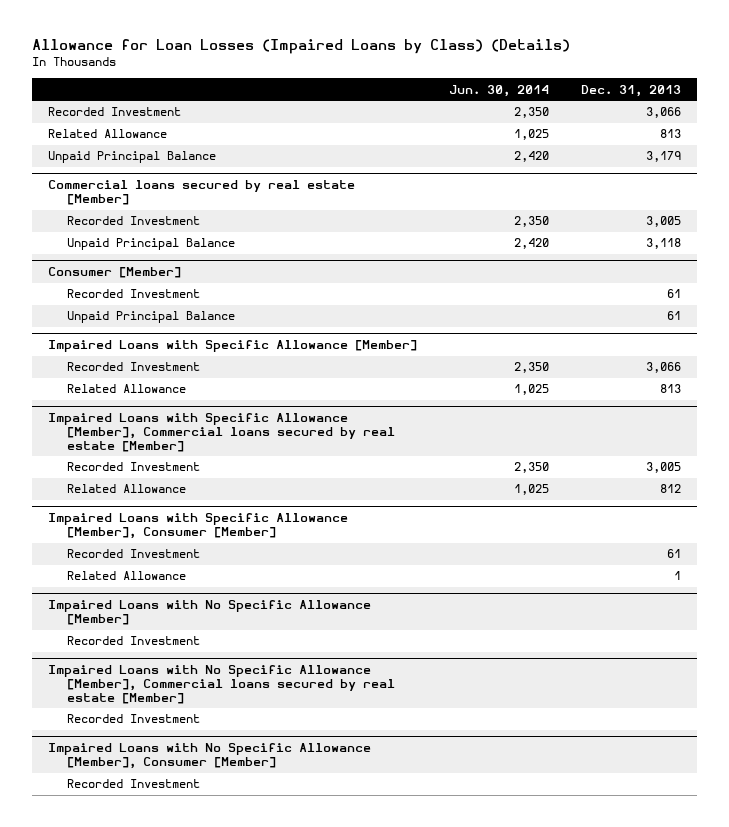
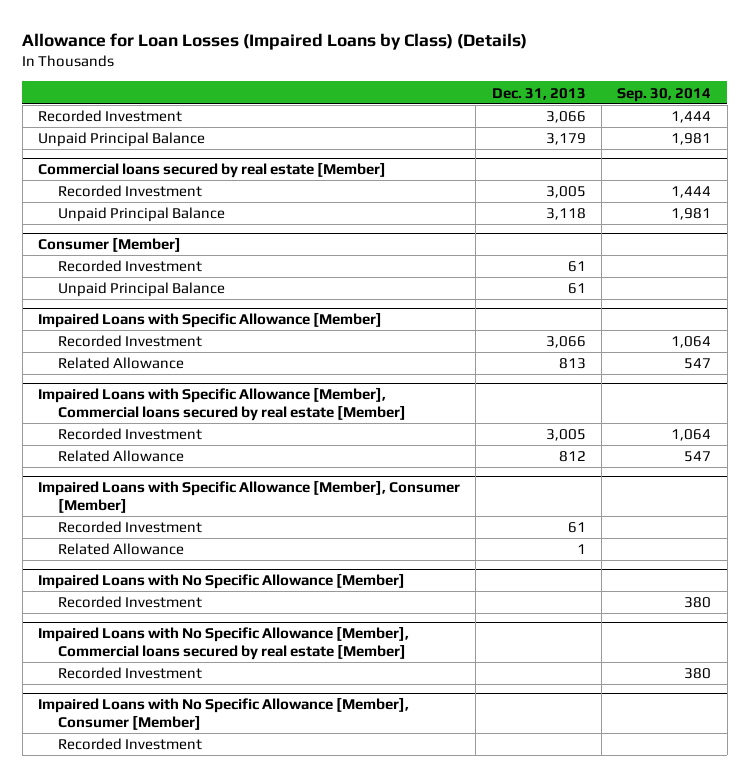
[448,84,549,97] Jun. 30, 2014 -> none
none -> [617,87,712,102] Sep. 30, 2014
[48,129,168,139] Related Allowance -> none

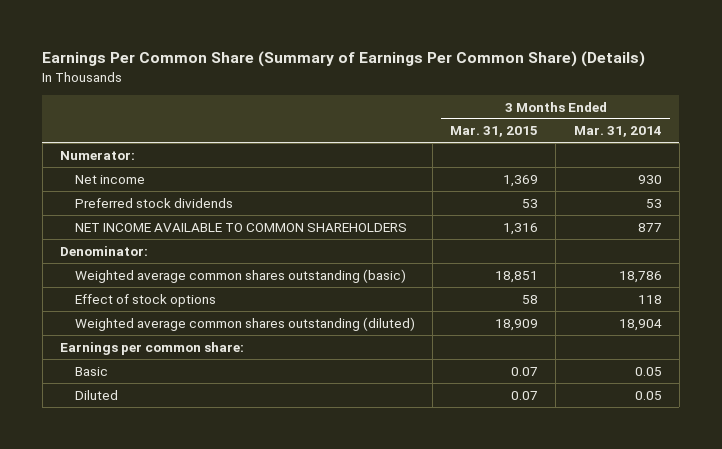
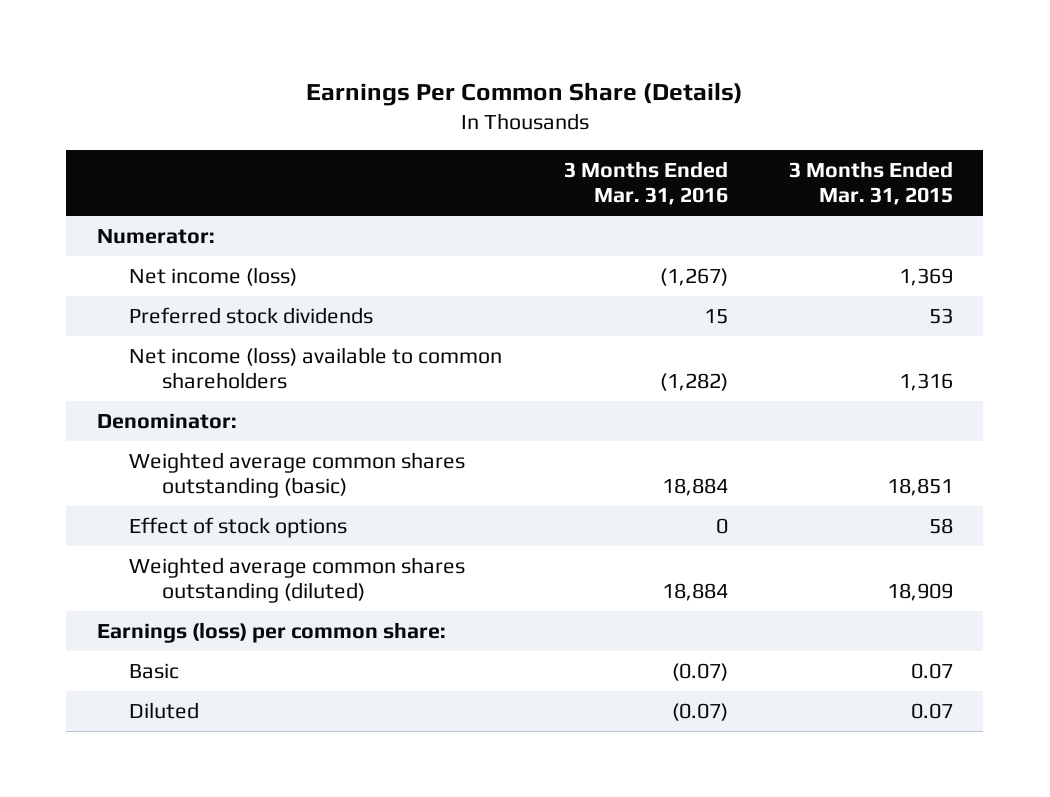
[42,51,646,68] Earnings Per Common Share (Summary of Earnings Per Common Share) (Details) -> [305,81,743,106] Earnings Per Common Share (Details)
[573,126,662,138] Mar. 31, 2014 -> none
none -> [563,160,728,206] 3 Months Ended Mar. 31, 2016
[74,174,145,184] Net income -> [129,266,298,286] Net income (loss)
[74,222,407,232] NET INCOME AVAILABLE TO COMMON SHAREHOLDERS -> [129,346,503,390] Net income (loss) available to common shareholders
[60,341,245,355] Earnings per common share: -> [97,621,447,643] Earnings (loss) per common share:

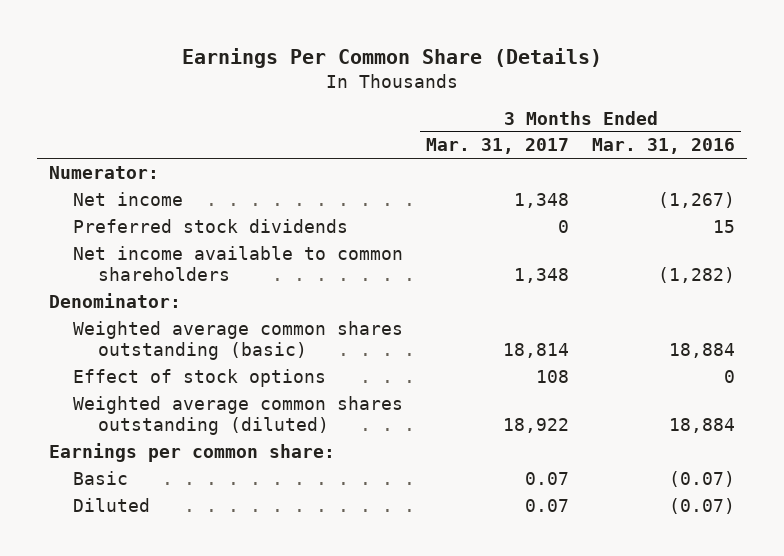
[788,160,953,206] 3 Months Ended Mar. 31, 2015 -> none
none -> [426,138,570,155] Mar. 31, 2017
[129,266,298,286] Net income (loss) -> [73,191,184,206] Net income
[129,346,503,390] Net income (loss) available to common shareholders -> [73,245,404,282] Net income available to common shareholders
[97,621,447,643] Earnings (loss) per common share: -> [48,442,335,462] Earnings per common share:

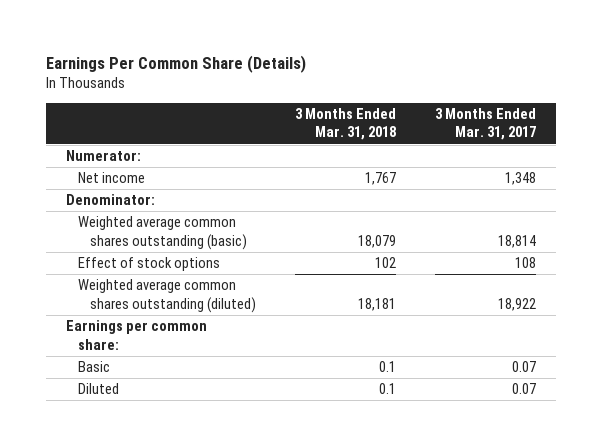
[592,138,736,155] Mar. 31, 2016 -> none
none -> [295,107,397,141] 3 Months Ended Mar. 31, 2018
[73,218,349,233] Preferred stock dividends -> none
[73,245,404,282] Net income available to common shareholders -> none

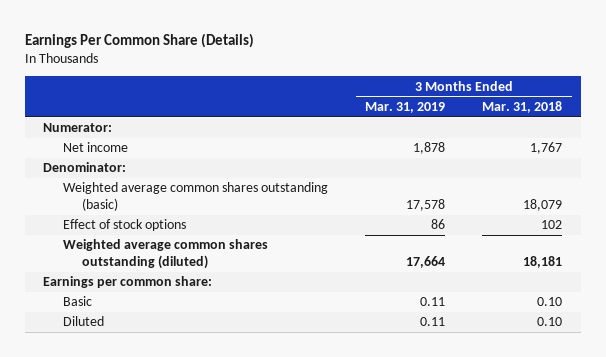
[435,107,537,141] 3 Months Ended Mar. 31, 2017 -> none
none -> [364,101,445,113] Mar. 31, 2019
[379,361,397,373] 0.1 -> [537,297,563,307] 0.10
[379,383,397,395] 0.1 -> [537,317,563,327] 0.10

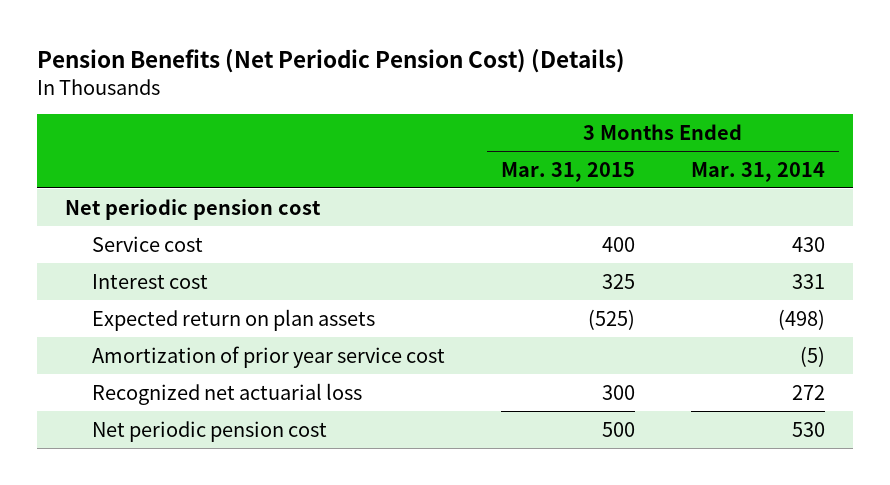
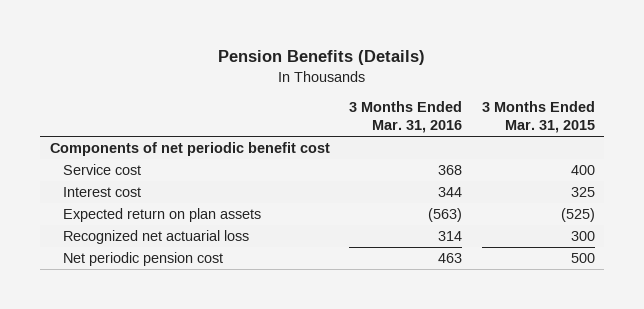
[37,48,626,73] Pension Benefits (Net Periodic Pension Cost) (Details) -> [218,50,426,66] Pension Benefits (Details)
[691,161,826,182] Mar. 31, 2014 -> none
none -> [349,101,463,134] 3 Months Ended Mar. 31, 2016
[65,198,322,220] Net periodic pension cost -> [49,141,330,156] Components of net periodic benefit cost
[91,345,445,368] Amortization of prior year service cost -> none

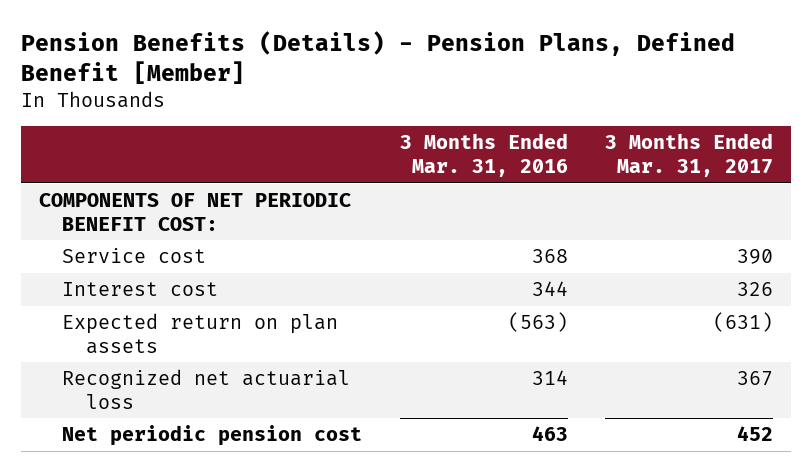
[218,50,426,66] Pension Benefits (Details) -> [20,30,735,84] Pension Benefits (Details) - Pension Plans, Defined Benefit [Member]
[481,101,595,134] 3 Months Ended Mar. 31, 2015 -> none
none -> [604,133,773,177] 3 Months Ended Mar. 31, 2017
[49,141,330,156] Components of net periodic benefit cost -> [39,193,352,231] COMPONENTS OF NET PERIODIC BENEFIT COST:

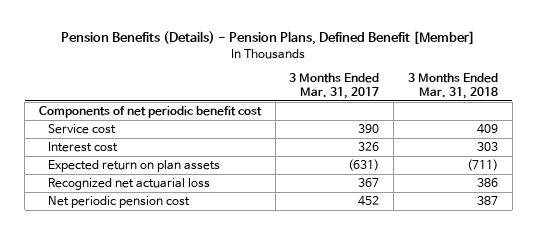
[399,133,568,177] 3 Months Ended Mar. 31, 2016 -> none
none -> [407,72,498,99] 3 Months Ended Mar. 31, 2018
[39,193,352,231] COMPONENTS OF NET PERIODIC BENEFIT COST: -> [39,105,263,118] Components of net periodic benefit cost

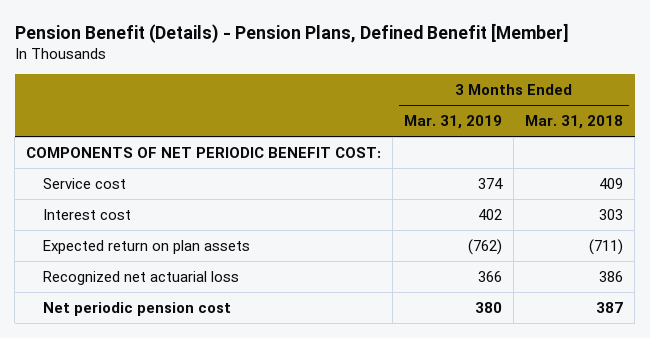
[61,31,476,46] Pension Benefits (Details) - Pension Plans, Defined Benefit [Member] -> [14,22,569,43] Pension Benefit (Details) - Pension Plans, Defined Benefit [Member]
[289,72,380,99] 3 Months Ended Mar. 31, 2017 -> none
none -> [404,115,503,130] Mar. 31, 2019
[39,105,263,118] Components of net periodic benefit cost -> [26,146,382,158] COMPONENTS OF NET PERIODIC BENEFIT COST:

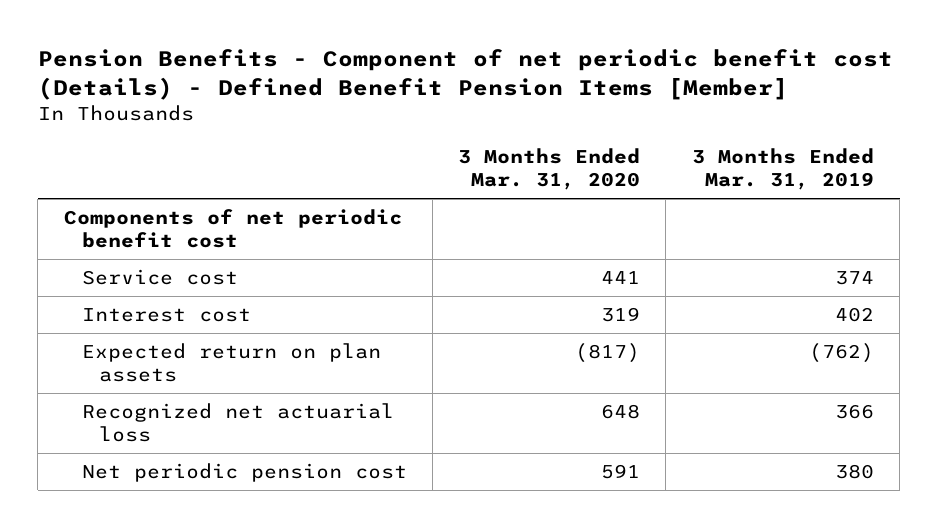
[14,22,569,43] Pension Benefit (Details) - Pension Plans, Defined Benefit [Member] -> [37,49,893,100] Pension Benefits - Component of net periodic benefit cost (Details) - Defined Benefit Pension Items [Member]
[525,115,624,130] Mar. 31, 2018 -> none
none -> [458,148,641,190] 3 Months Ended Mar. 31, 2020
[26,146,382,158] COMPONENTS OF NET PERIODIC BENEFIT COST: -> [63,209,402,248] Components of net periodic benefit cost

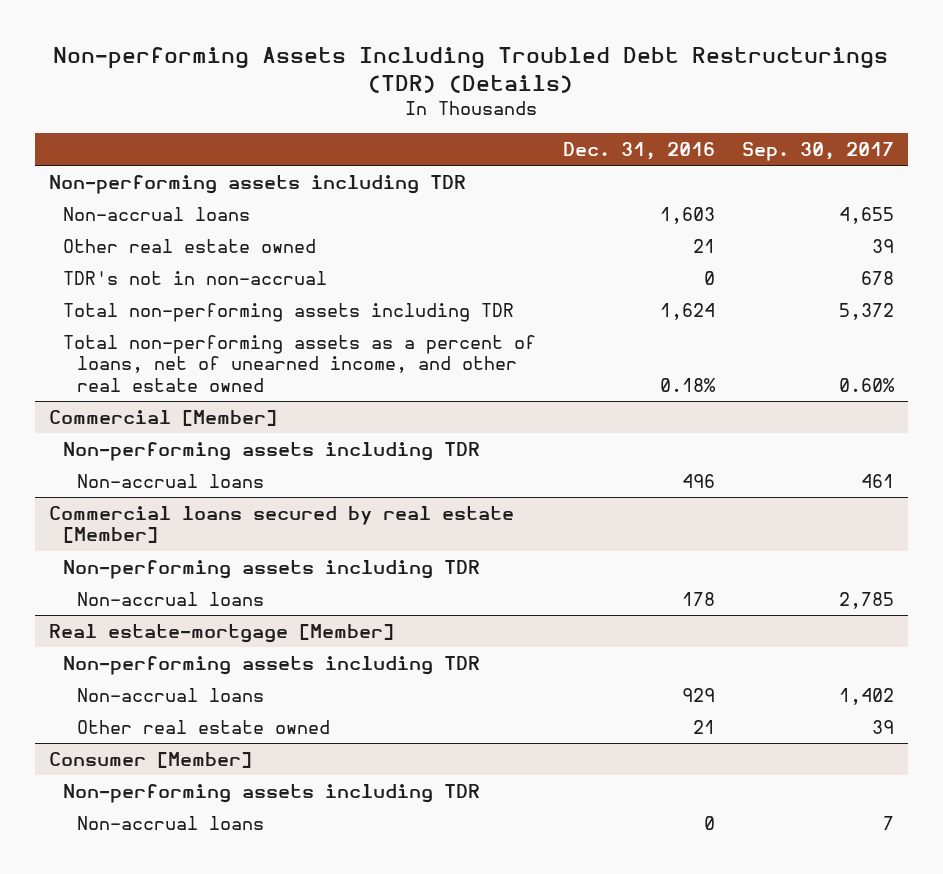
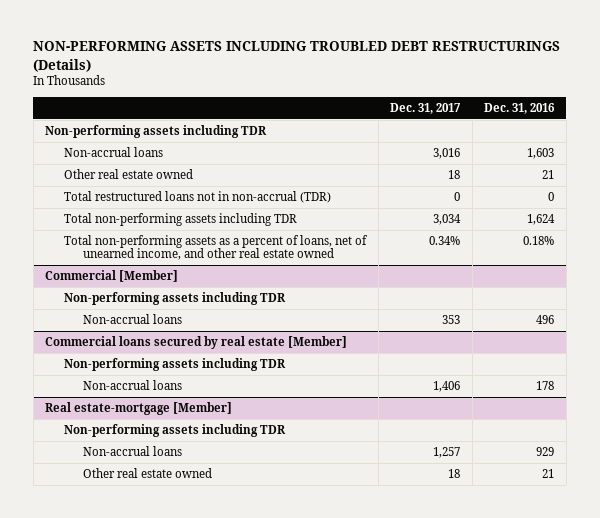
[53,46,889,93] Non-performing Assets Including Troubled Debt Restructurings (TDR) (Details) -> [33,41,561,72] NON-PERFORMING ASSETS INCLUDING TROUBLED DEBT RESTRUCTURINGS (Details)
[742,141,895,161] Sep. 30, 2017 -> none
none -> [390,102,462,114] Dec. 31, 2017
[62,271,327,286] TDR's not in non-accrual -> [64,191,332,204] Total restructured loans not in non-accrual (TDR)
[48,752,252,769] Consumer [Member] -> none
[62,784,480,804] Non-performing assets including TDR -> none
[76,816,264,831] Non-accrual loans -> none

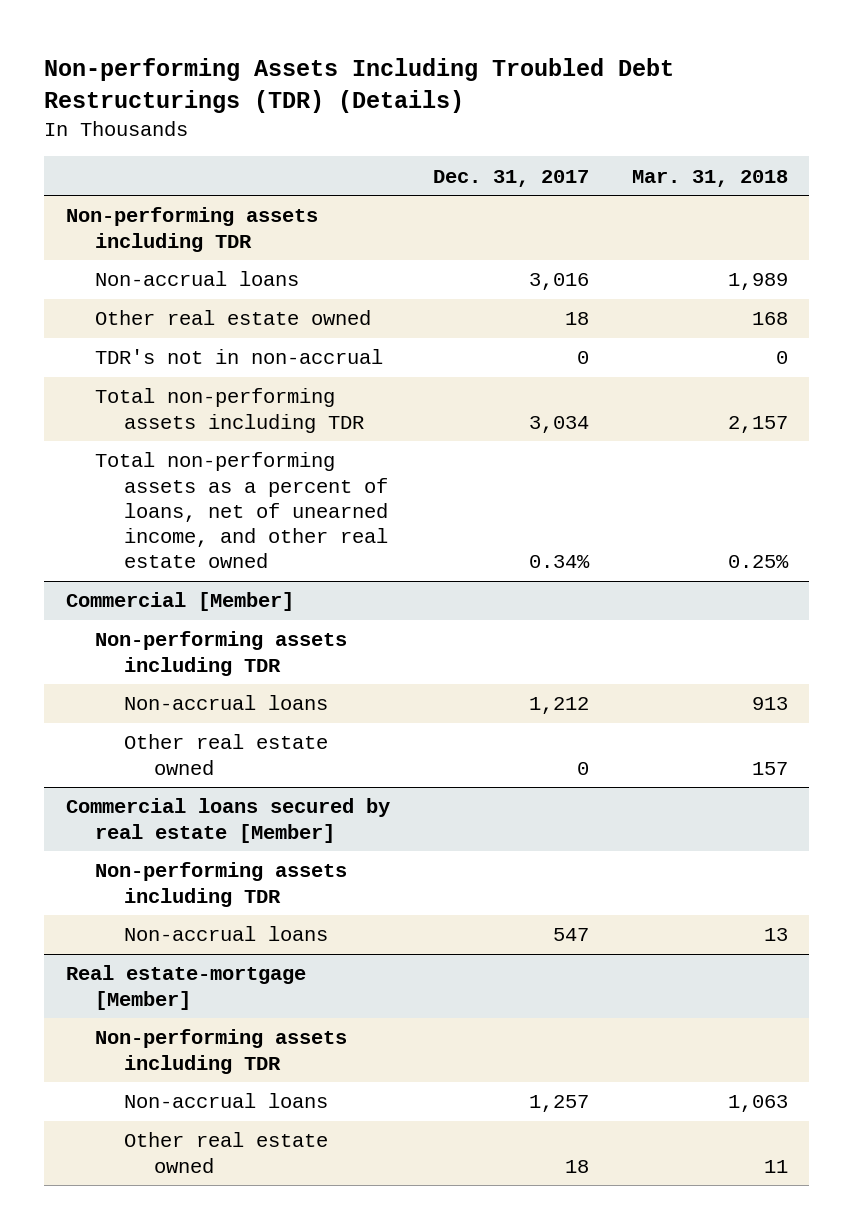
[33,41,561,72] NON-PERFORMING ASSETS INCLUDING TROUBLED DEBT RESTRUCTURINGS (Details) -> [44,58,675,114] Non-performing Assets Including Troubled Debt Restructurings (TDR) (Details)
[484,102,556,114] Dec. 31, 2016 -> none
none -> [631,169,788,187] Mar. 31, 2018
[64,191,332,204] Total restructured loans not in non-accrual (TDR) -> [95,349,384,365] TDR's not in non-accrual
[442,315,461,325] 353 -> [528,697,589,715] 1,212
none -> [124,734,329,775] Other real estate owned
[433,381,461,393] 1,406 -> [552,928,589,942] 547

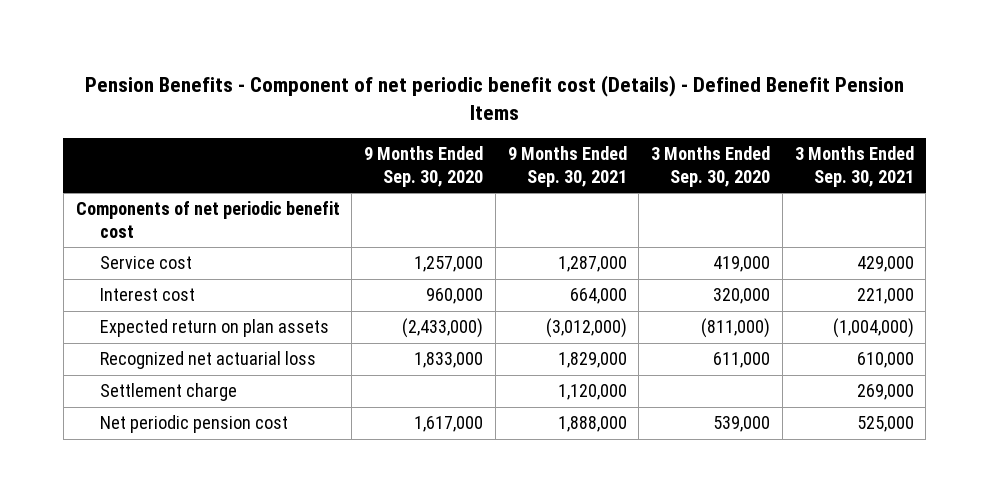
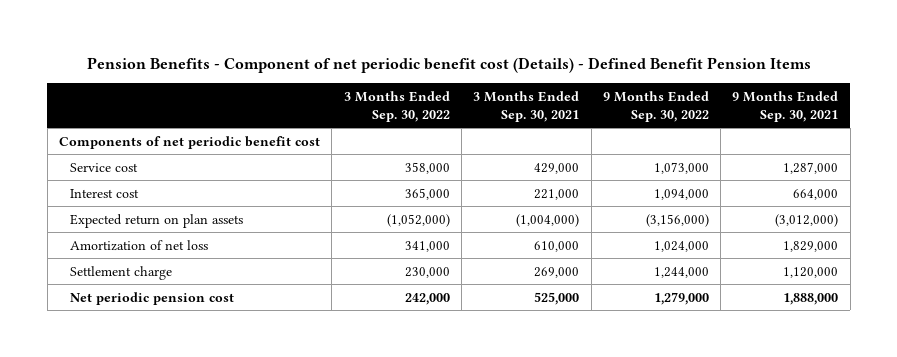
[364,146,484,187] 9 Months Ended Sep. 30, 2020 -> none
[651,146,771,187] 3 Months Ended Sep. 30, 2020 -> none
none -> [343,90,450,122] 3 Months Ended Sep. 30, 2022
none -> [602,90,709,122] 9 Months Ended Sep. 30, 2022
[99,351,316,370] Recognized net actuarial loss -> [70,239,209,251] Amortization of net loss

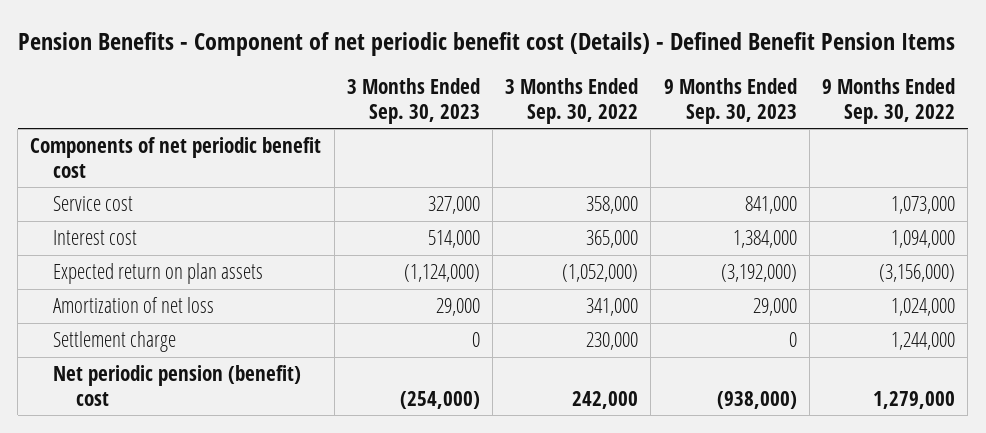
[473,90,580,122] 3 Months Ended Sep. 30, 2021 -> none
[732,90,839,122] 9 Months Ended Sep. 30, 2021 -> none
none -> [346,78,480,124] 3 Months Ended Sep. 30, 2023
none -> [663,78,797,124] 9 Months Ended Sep. 30, 2023
[70,291,235,305] Net periodic pension cost -> [53,365,302,406] Net periodic pension (benefit) cost

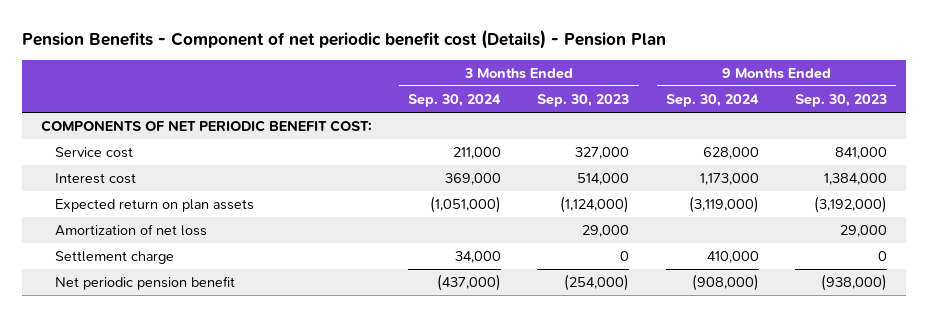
[17,31,955,56] Pension Benefits - Component of net periodic benefit cost (Details) - Defined Benefit Pension Items -> [22,29,667,50] Pension Benefits - Component of net periodic benefit cost (Details) - Pension Plan
[505,78,639,124] 3 Months Ended Sep. 30, 2022 -> none
[822,78,956,124] 9 Months Ended Sep. 30, 2022 -> none
none -> [408,94,502,108] Sep. 30, 2024
none -> [665,94,759,108] Sep. 30, 2024
[30,137,322,178] Components of net periodic benefit cost -> [40,120,372,133] COMPONENTS OF NET PERIODIC BENEFIT COST:
[53,365,302,406] Net periodic pension (benefit) cost -> [55,276,236,291] Net periodic pension benefit

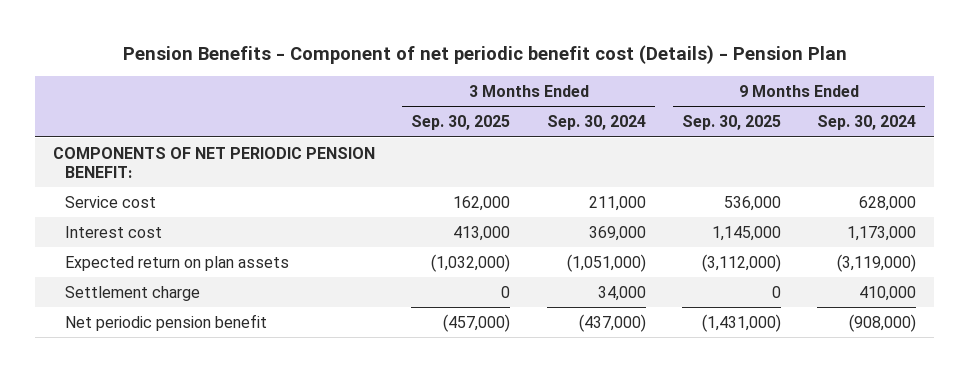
[537,94,630,108] Sep. 30, 2023 -> none
[795,94,888,108] Sep. 30, 2023 -> none
none -> [411,115,511,131] Sep. 30, 2025
none -> [681,115,781,131] Sep. 30, 2025
[40,120,372,133] COMPONENTS OF NET PERIODIC BENEFIT COST: -> [53,146,376,179] COMPONENTS OF NET PERIODIC PENSION BENEFIT:
[55,224,208,237] Amortization of net loss -> none

